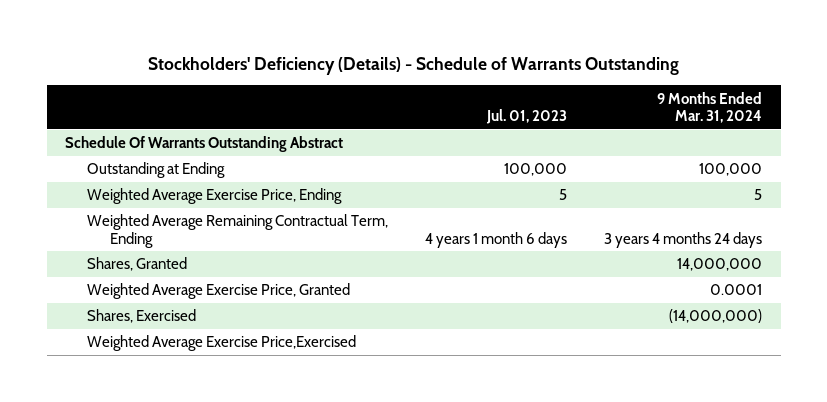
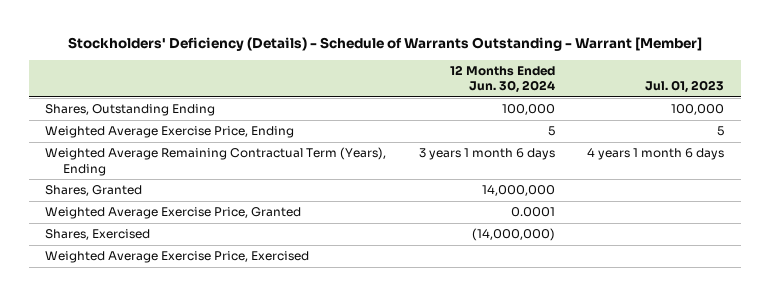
[147,57,679,76] Stockholders' Deficiency (Details) - Schedule of Warrants Outstanding -> [67,36,702,51] Stockholders' Deficiency (Details) - Schedule of Warrants Outstanding - Warrant [Member]
[657,91,763,124] 9 Months Ended Mar. 31, 2024 -> none
none -> [449,64,555,94] 12 Months Ended Jun. 30, 2024
[65,136,344,153] Schedule Of Warrants Outstanding Abstract -> none
[87,162,226,179] Outstanding at Ending -> [45,104,216,117] Shares, Outstanding Ending
[87,214,389,248] Weighted Average Remaining Contractual Term, Ending -> [45,147,387,176] Weighted Average Remaining Contractual Term (Years), Ending
[87,335,357,352] Weighted Average Exercise Price,Exercised -> [45,251,310,264] Weighted Average Exercise Price, Exercised

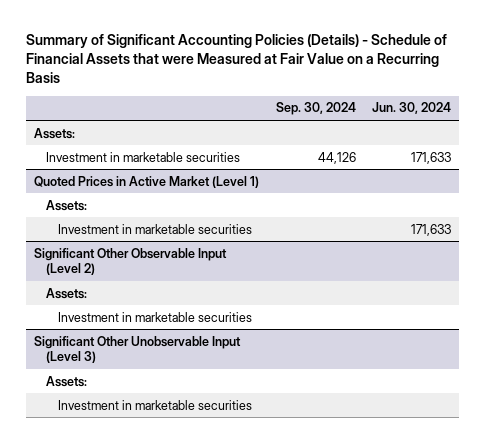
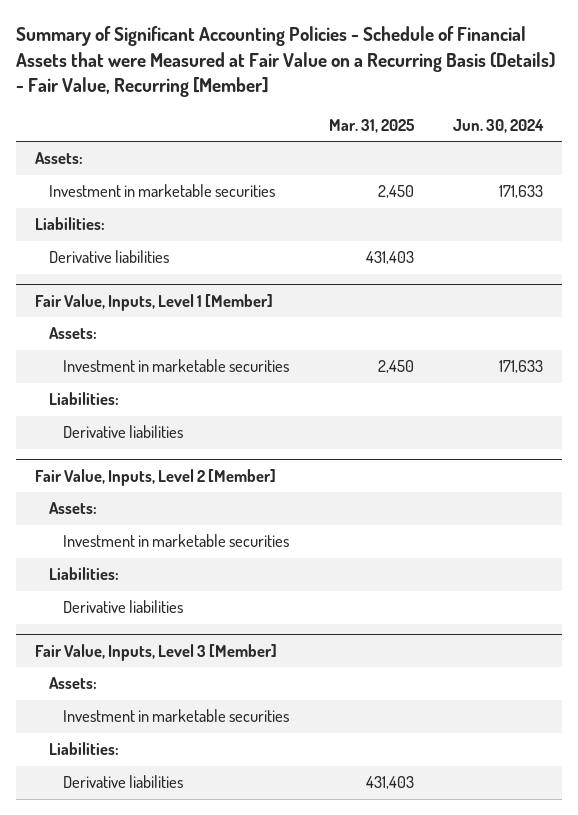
[26,34,448,84] Summary of Significant Accounting Policies (Details) - Schedule of Financial Assets that were Measured at Fair Value on a Recurring Basis -> [15,26,555,98] Summary of Significant Accounting Policies - Schedule of Financial Assets that were Measured at Fair Value on a Recurring Basis (Details) - Fair Value, Recurring [Member]
[275,102,356,116] Sep. 30, 2024 -> none
none -> [328,119,415,134] Mar. 31, 2025
none -> [35,217,106,231] Liabilities:
none -> [49,250,170,264] Derivative liabilities
[34,175,260,188] Quoted Prices in Active Market (Level 1) -> [35,293,274,311] Fair Value, Inputs, Level 1 [Member]
none -> [49,392,120,406] Liabilities:
none -> [63,425,184,439] Derivative liabilities
[34,247,228,276] Significant Other Observable Input (Level 2) -> [35,468,277,486] Fair Value, Inputs, Level 2 [Member]
none -> [49,567,120,581] Liabilities:
none -> [63,600,184,614] Derivative liabilities
[34,335,242,364] Significant Other Unobservable Input (Level 3) -> [35,643,278,661] Fair Value, Inputs, Level 3 [Member]
none -> [49,742,120,756] Liabilities:
none -> [63,775,184,789] Derivative liabilities

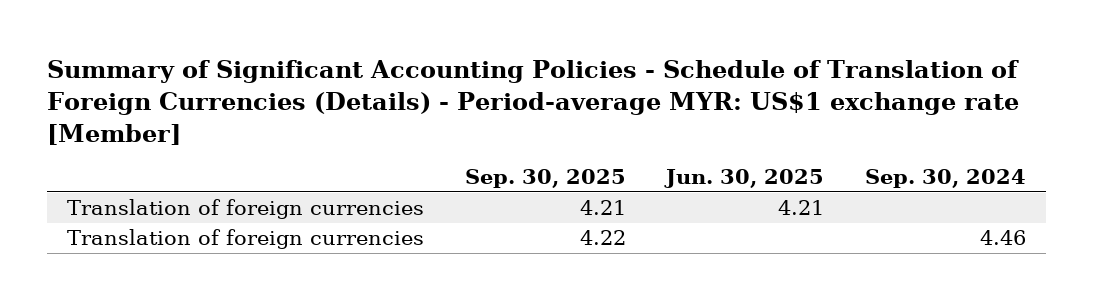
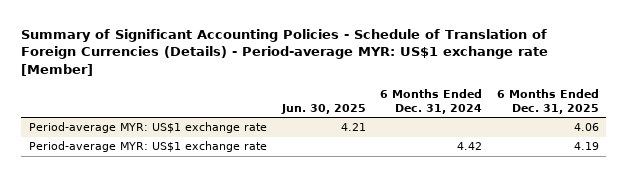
[464,169,626,189] Sep. 30, 2025 -> none
[864,169,1026,189] Sep. 30, 2024 -> none
none -> [380,89,483,114] 6 Months Ended Dec. 31, 2024
none -> [496,89,599,114] 6 Months Ended Dec. 31, 2025
[66,229,424,250] Translation of foreign currencies -> none
[66,199,424,220] Translation of foreign currencies -> [28,122,267,134] Period-average MYR: US$1 exchange rate
none -> [28,141,267,153] Period-average MYR: US$1 exchange rate

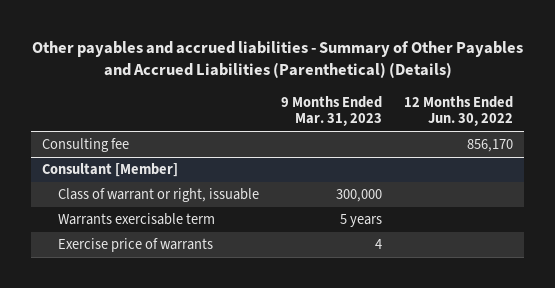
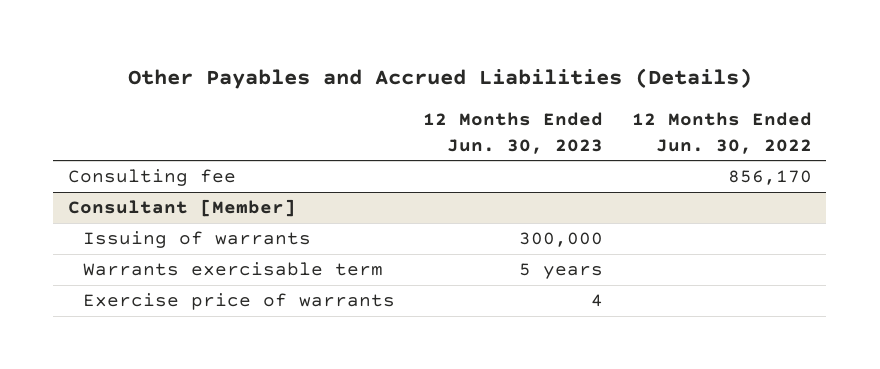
[31,41,523,79] Other payables and accrued liabilities - Summary of Other Payables and Accrued Liabilities (Parenthetical) (Details) -> [127,67,752,89] Other Payables and Accrued Liabilities (Details)
[281,95,383,127] 9 Months Ended Mar. 31, 2023 -> none
none -> [423,112,604,154] 12 Months Ended Jun. 30, 2023
[58,188,260,203] Class of warrant or right, issuable -> [82,231,311,249] Issuing of warrants

